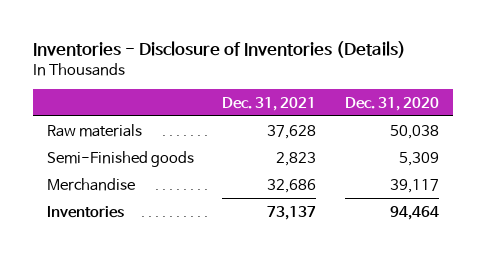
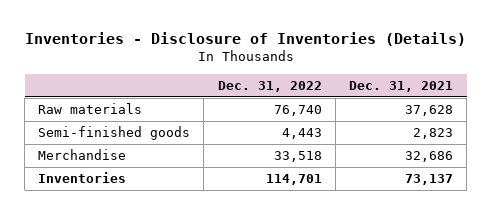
[344,96,439,111] Dec. 31, 2020 -> none
none -> [217,80,322,92] Dec. 31, 2022
[46,150,194,167] Semi-Finished goods -> [38,126,191,141] Semi-finished goods

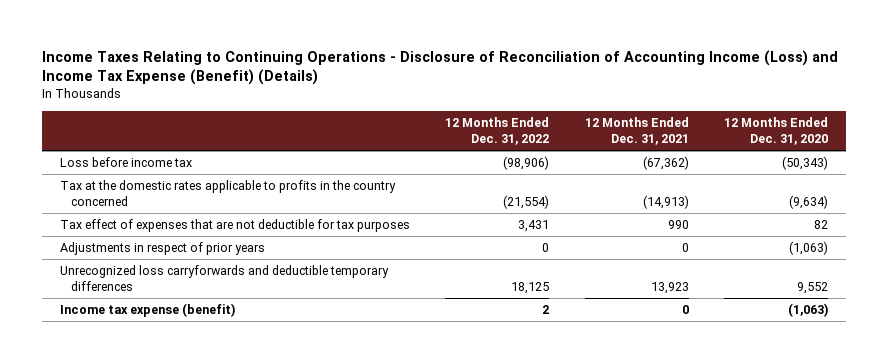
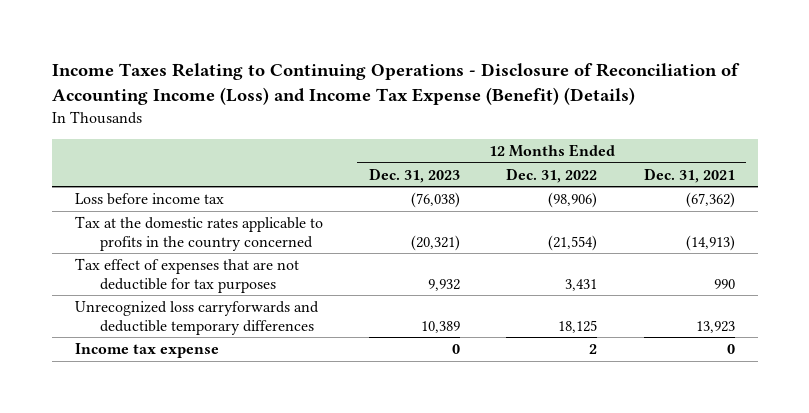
[724,117,829,146] 12 Months Ended Dec. 31, 2020 -> none
none -> [368,167,460,183] Dec. 31, 2023
[59,242,265,256] Adjustments in respect of prior years -> none
[59,303,235,318] Income tax expense (benefit) -> [74,343,219,359] Income tax expense

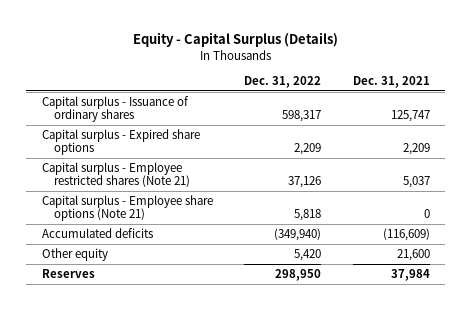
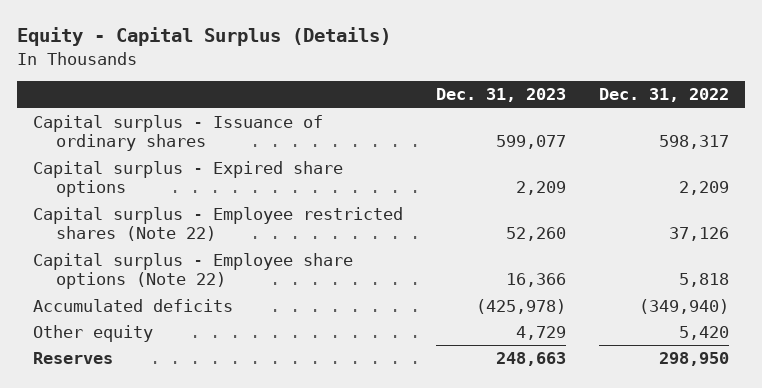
[352,76,430,89] Dec. 31, 2021 -> none
none -> [435,88,566,103] Dec. 31, 2023
[41,162,190,188] Capital surplus - Employee restricted shares (Note 21) -> [33,207,404,242] Capital surplus - Employee restricted shares (Note 22)
[41,195,213,222] Capital surplus - Employee share options (Note 21) -> [33,253,354,290] Capital surplus - Employee share options (Note 22)

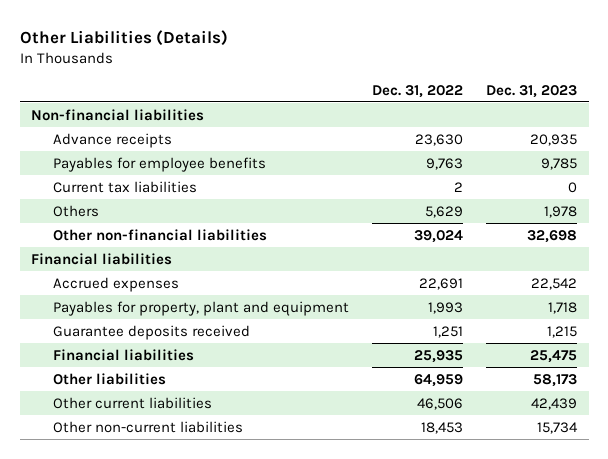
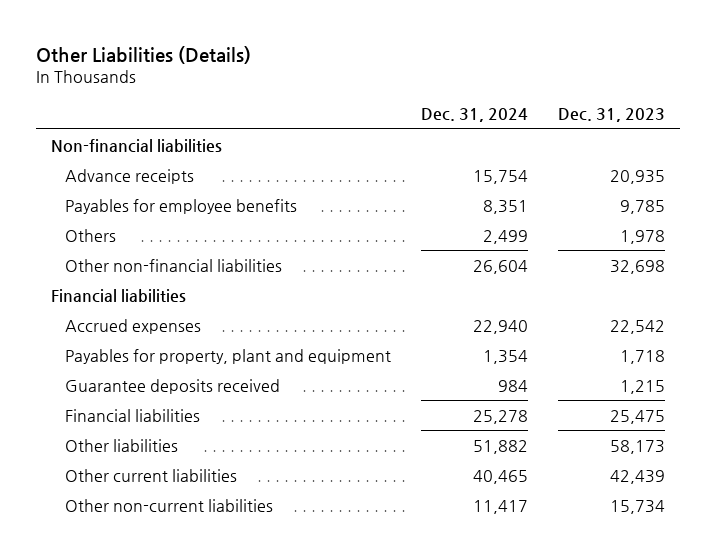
[371,84,463,98] Dec. 31, 2022 -> none
none -> [421,108,529,123] Dec. 31, 2024
[52,180,197,193] Current tax liabilities -> none

